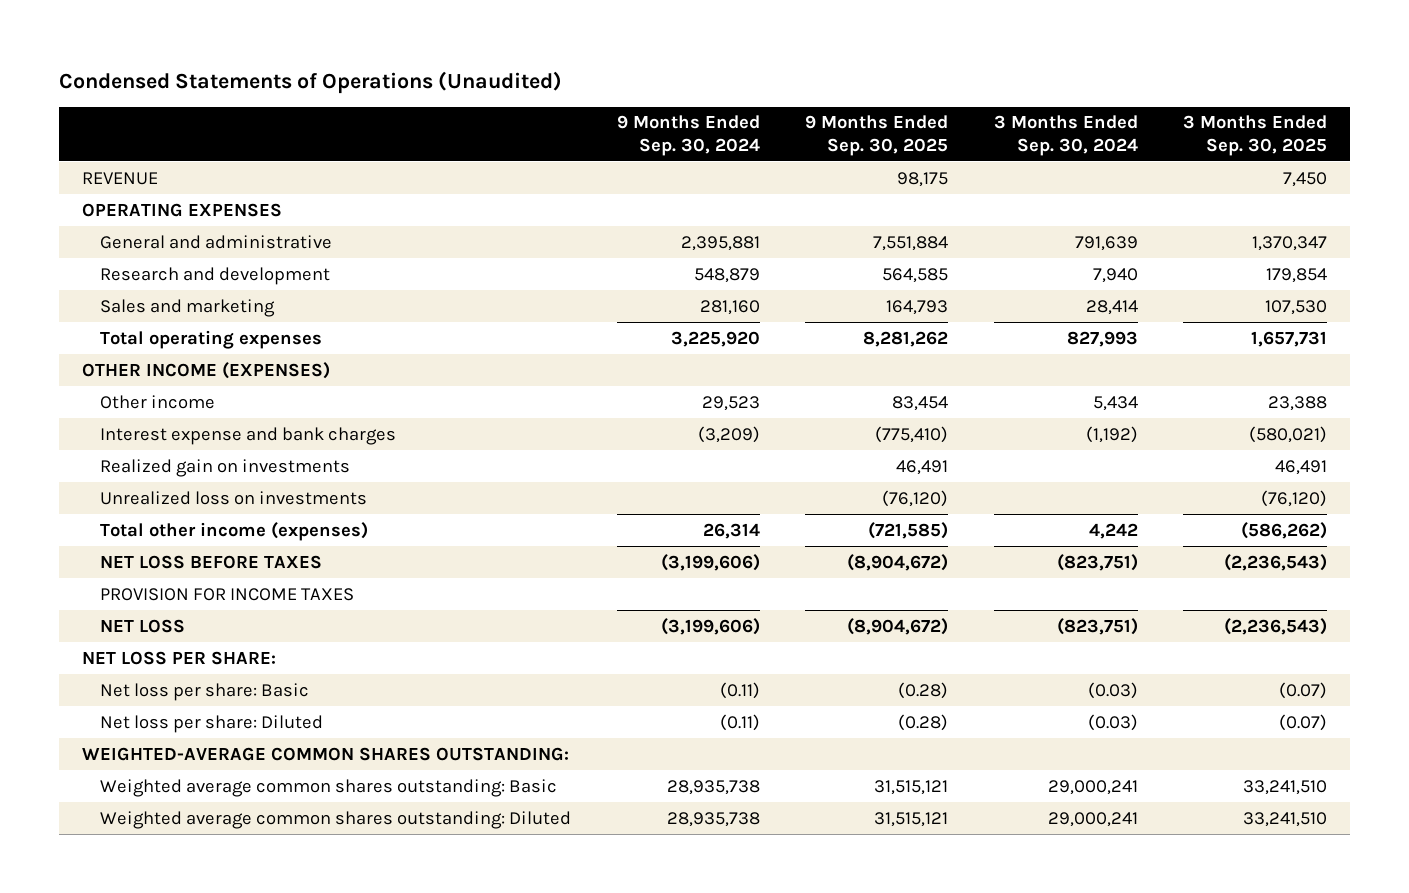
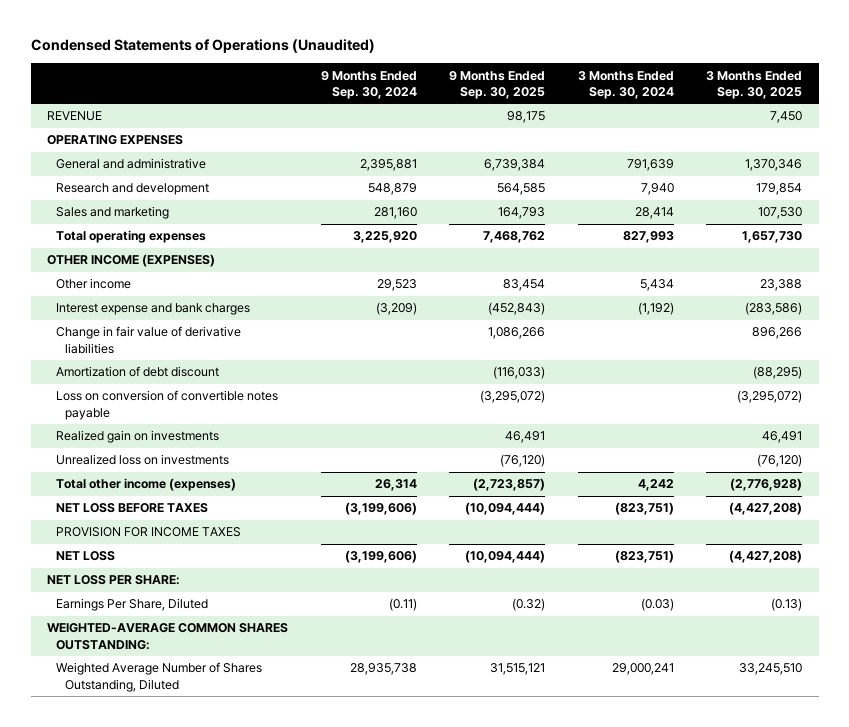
[873,235,949,251] 7,551,884 -> [484,159,546,172] 6,739,384
[1252,235,1328,251] 1,370,347 -> [745,159,803,172] 1,370,346
[863,330,949,347] 8,281,262 -> [483,231,546,244] 7,468,762
[1251,330,1328,347] 1,657,731 -> [742,231,803,244] 1,657,730
[875,425,949,443] (775,410) -> [488,302,546,316] (452,843)
[1249,425,1328,443] (580,021) -> [745,302,803,316] (283,586)
none -> [55,326,241,354] Change in fair value of derivative liabilities
none -> [55,366,219,378] Amortization of debt discount
none -> [55,390,278,420] Loss on conversion of convertible notes payable
[868,521,949,539] (721,585) -> [473,478,546,492] (2,723,857)
[1241,521,1328,539] (586,262) -> [730,478,803,492] (2,776,928)
[847,553,949,571] (8,904,672) -> [465,502,546,516] (10,094,444)
[1224,553,1328,571] (2,236,543) -> [729,502,803,516] (4,427,208)
[847,617,949,635] (8,904,672) -> [465,550,546,564] (10,094,444)
[1224,617,1328,635] (2,236,543) -> [729,550,803,564] (4,427,208)
[100,682,310,701] Net loss per share: Basic -> none
[100,714,324,733] Net loss per share: Diluted -> [55,598,208,612] Earnings Per Share, Diluted
[898,713,949,731] (0.28) -> [512,598,546,612] (0.32)
[1279,713,1328,731] (0.07) -> [771,598,803,612] (0.13)
[100,778,558,797] Weighted average common shares outstanding: Basic -> none
[100,810,572,829] Weighted average common shares outstanding: Diluted -> [55,662,262,692] Weighted Average Number of Shares Outstanding, Diluted
[1243,811,1328,827] 33,241,510 -> [739,663,803,676] 33,245,510

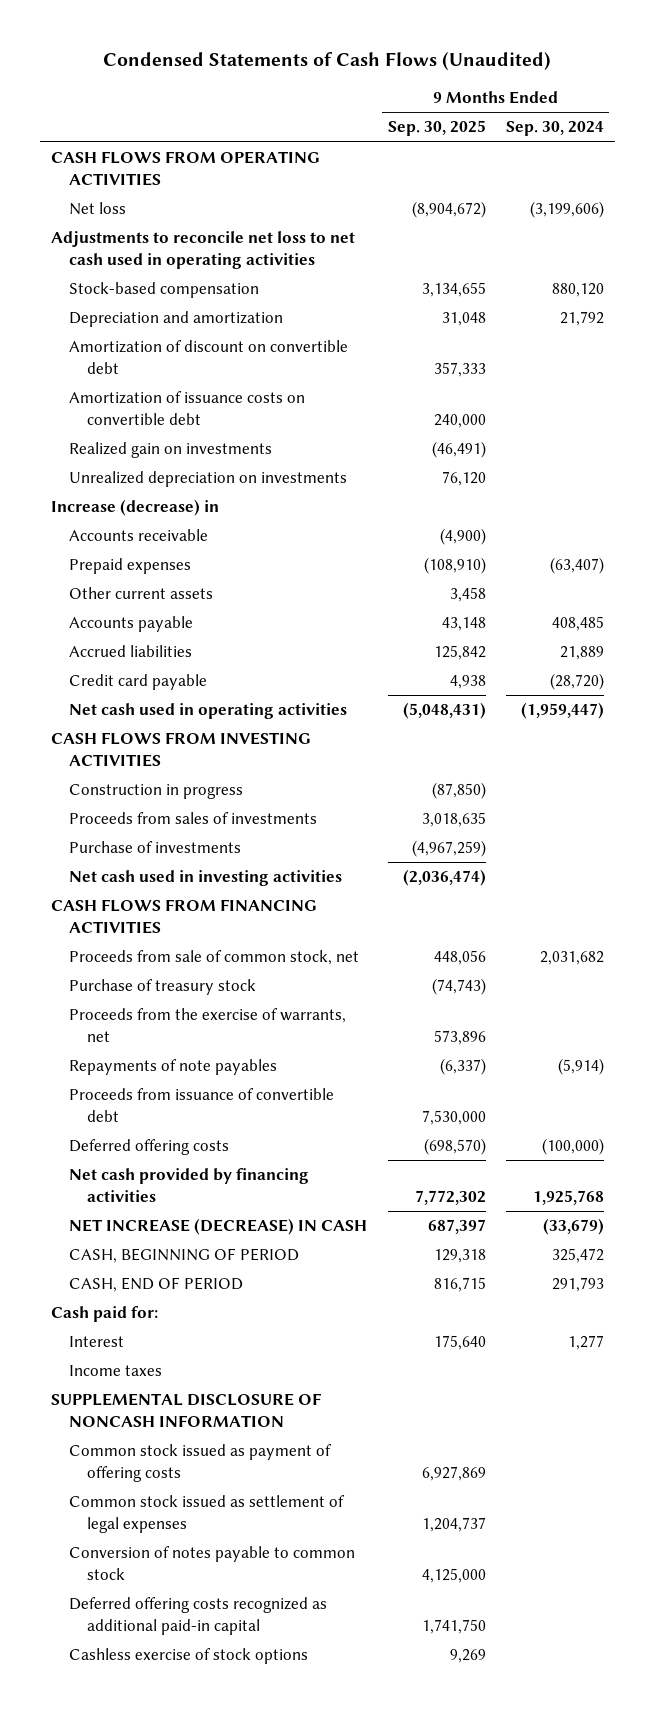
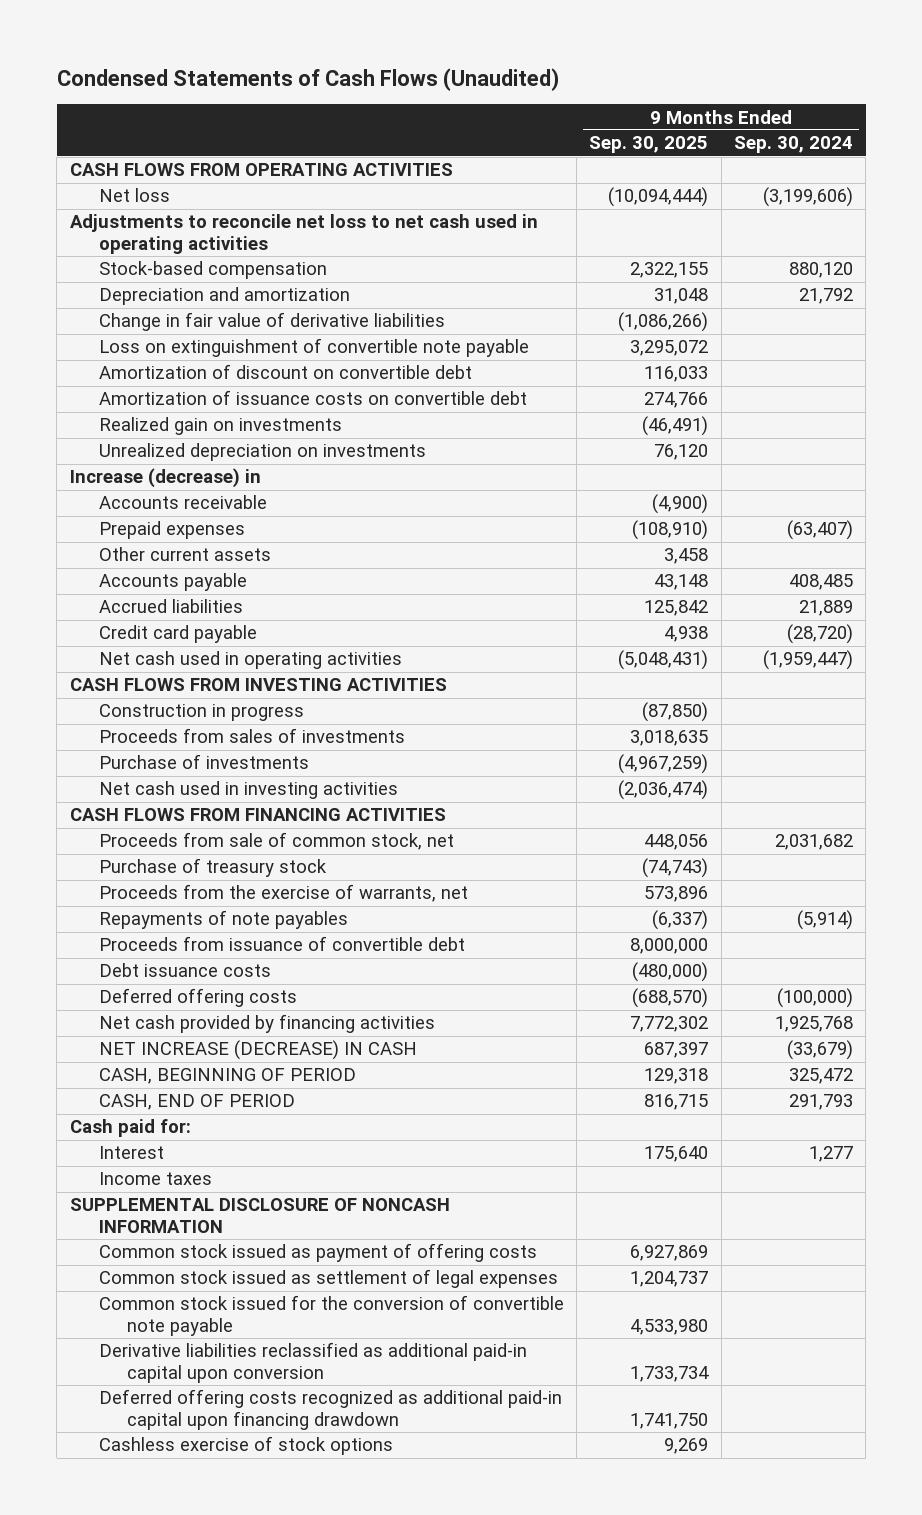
[411,201,486,219] (8,904,672) -> [608,187,709,208] (10,094,444)
[421,282,486,298] 3,134,655 -> [630,262,709,279] 2,322,155
none -> [98,312,445,332] Change in fair value of derivative liabilities
none -> [98,338,529,358] Loss on extinguishment of convertible note payable
[433,361,486,377] 357,333 -> [644,366,709,383] 116,033
[433,413,486,428] 240,000 -> [644,392,709,409] 274,766
[421,1109,486,1125] 7,530,000 -> [630,938,709,955] 8,000,000
none -> [98,963,271,978] Debt issuance costs
[423,1138,486,1156] (698,570) -> [632,988,709,1009] (688,570)
[68,1546,355,1580] Conversion of notes payable to common stock -> none
none -> [98,1295,564,1336] Common stock issued for the conversion of convertible note payable
none -> [98,1342,527,1383] Derivative liabilities reclassified as additional paid-in capital upon conversion
[68,1597,327,1635] Deferred offering costs recognized as additional paid-in capital -> [98,1389,562,1430] Deferred offering costs recognized as additional paid-in capital upon financing drawdown

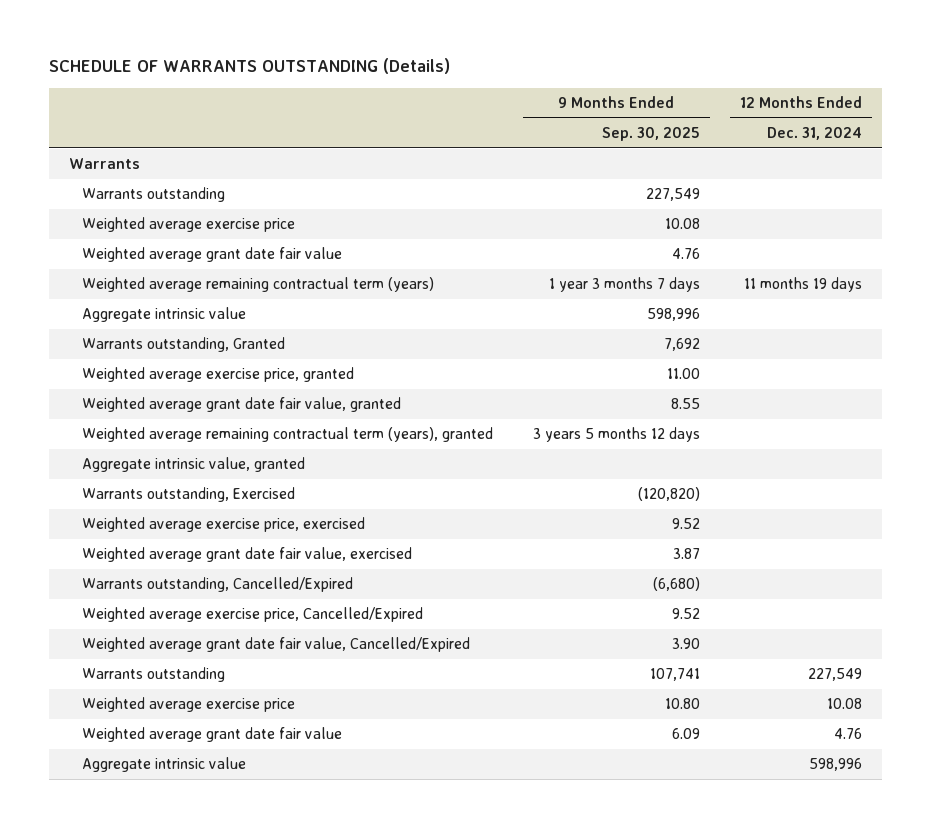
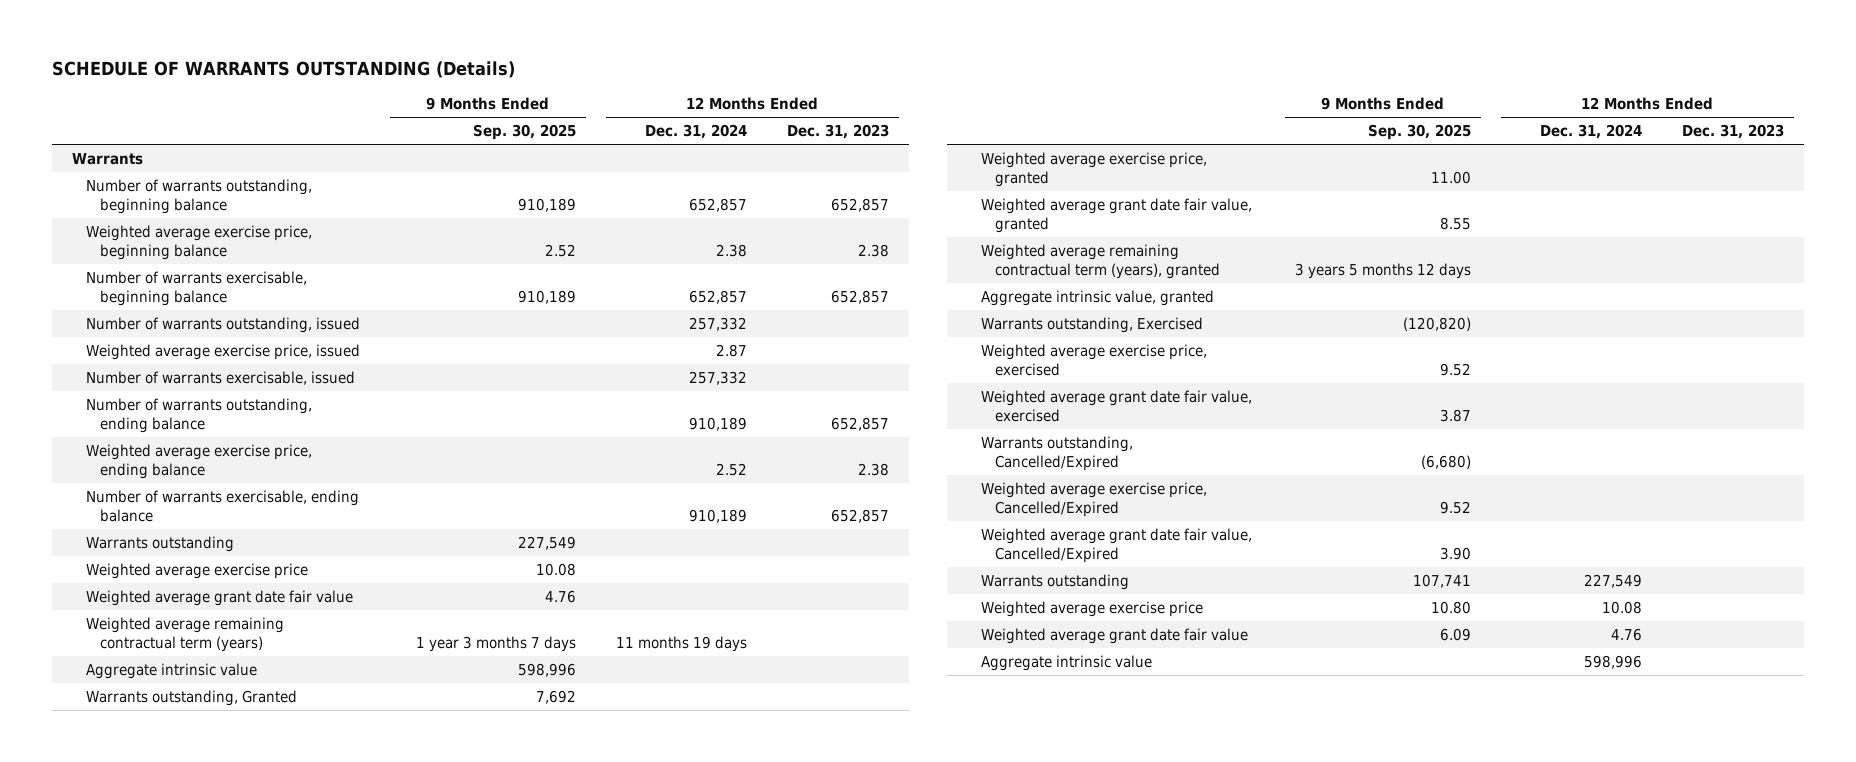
none -> [786,124,889,140] Dec. 31, 2023
none -> [85,178,312,214] Number of warrants outstanding, beginning balance
none -> [85,224,312,260] Weighted average exercise price, beginning balance
none -> [85,270,307,306] Number of warrants exercisable, beginning balance
none -> [85,316,360,333] Number of warrants outstanding, issued
none -> [85,343,360,360] Weighted average exercise price, issued
none -> [85,370,355,385] Number of warrants exercisable, issued
none -> [85,397,312,433] Number of warrants outstanding, ending balance
none -> [85,443,312,479] Weighted average exercise price, ending balance
none -> [85,489,359,522] Number of warrants exercisable, ending balance

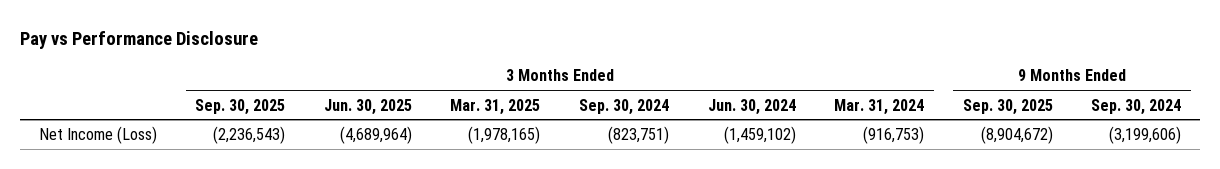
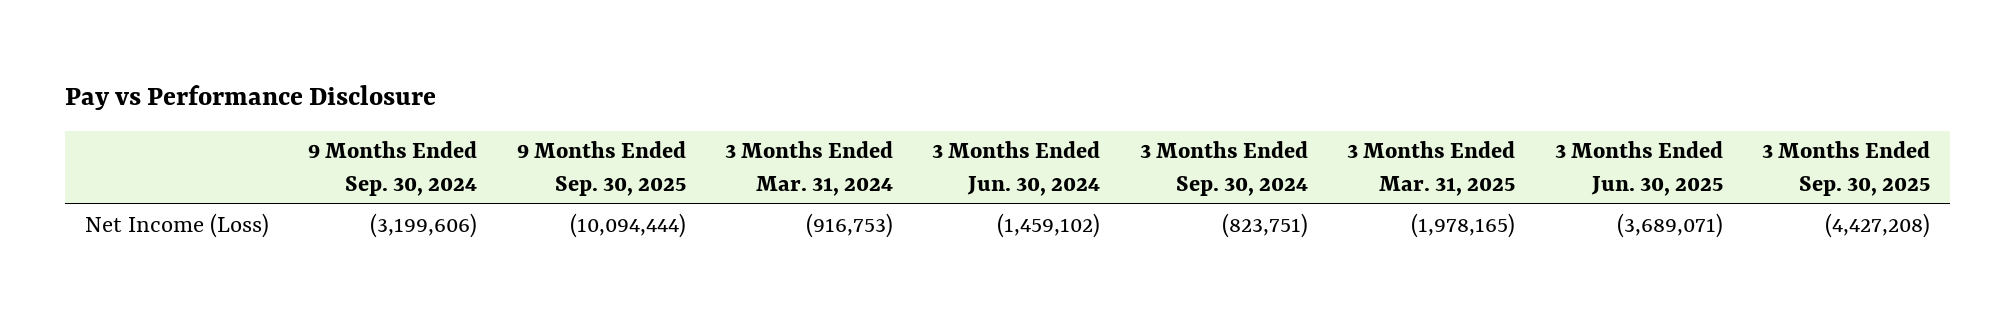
[213,126,286,145] (2,236,543) -> [1825,213,1931,239] (4,427,208)
[339,126,412,145] (4,689,964) -> [1616,213,1723,239] (3,689,071)
[980,126,1053,145] (8,904,672) -> [569,213,686,239] (10,094,444)

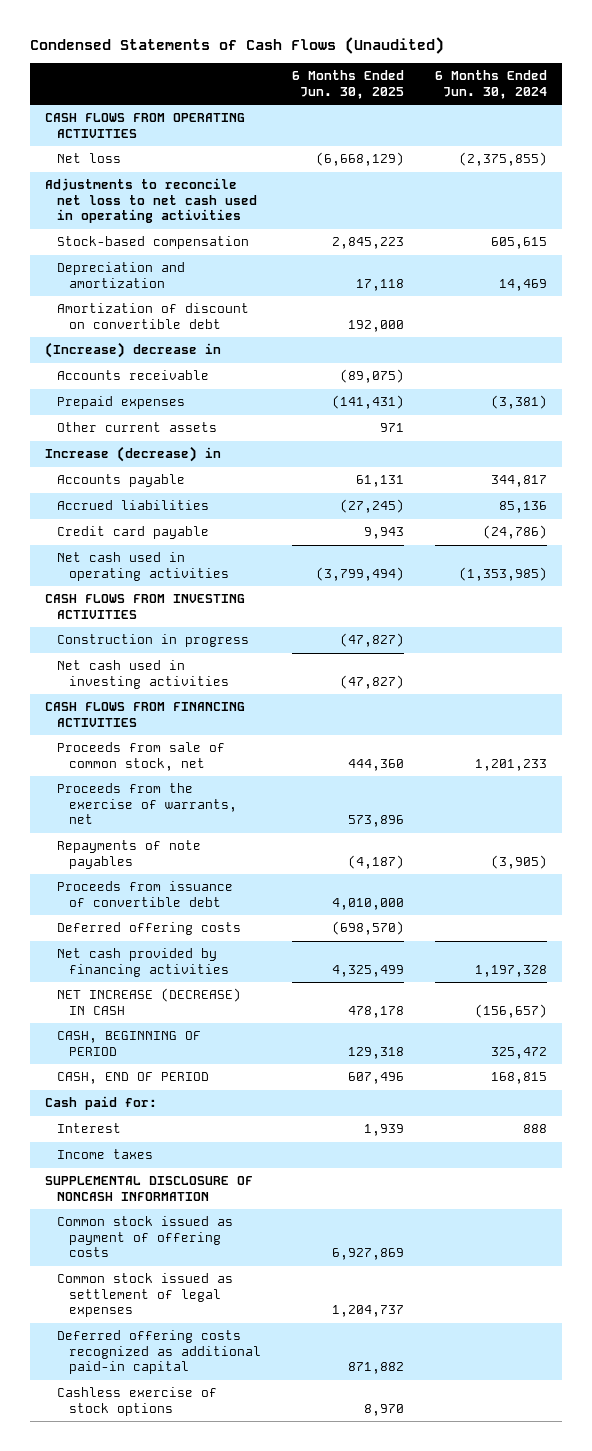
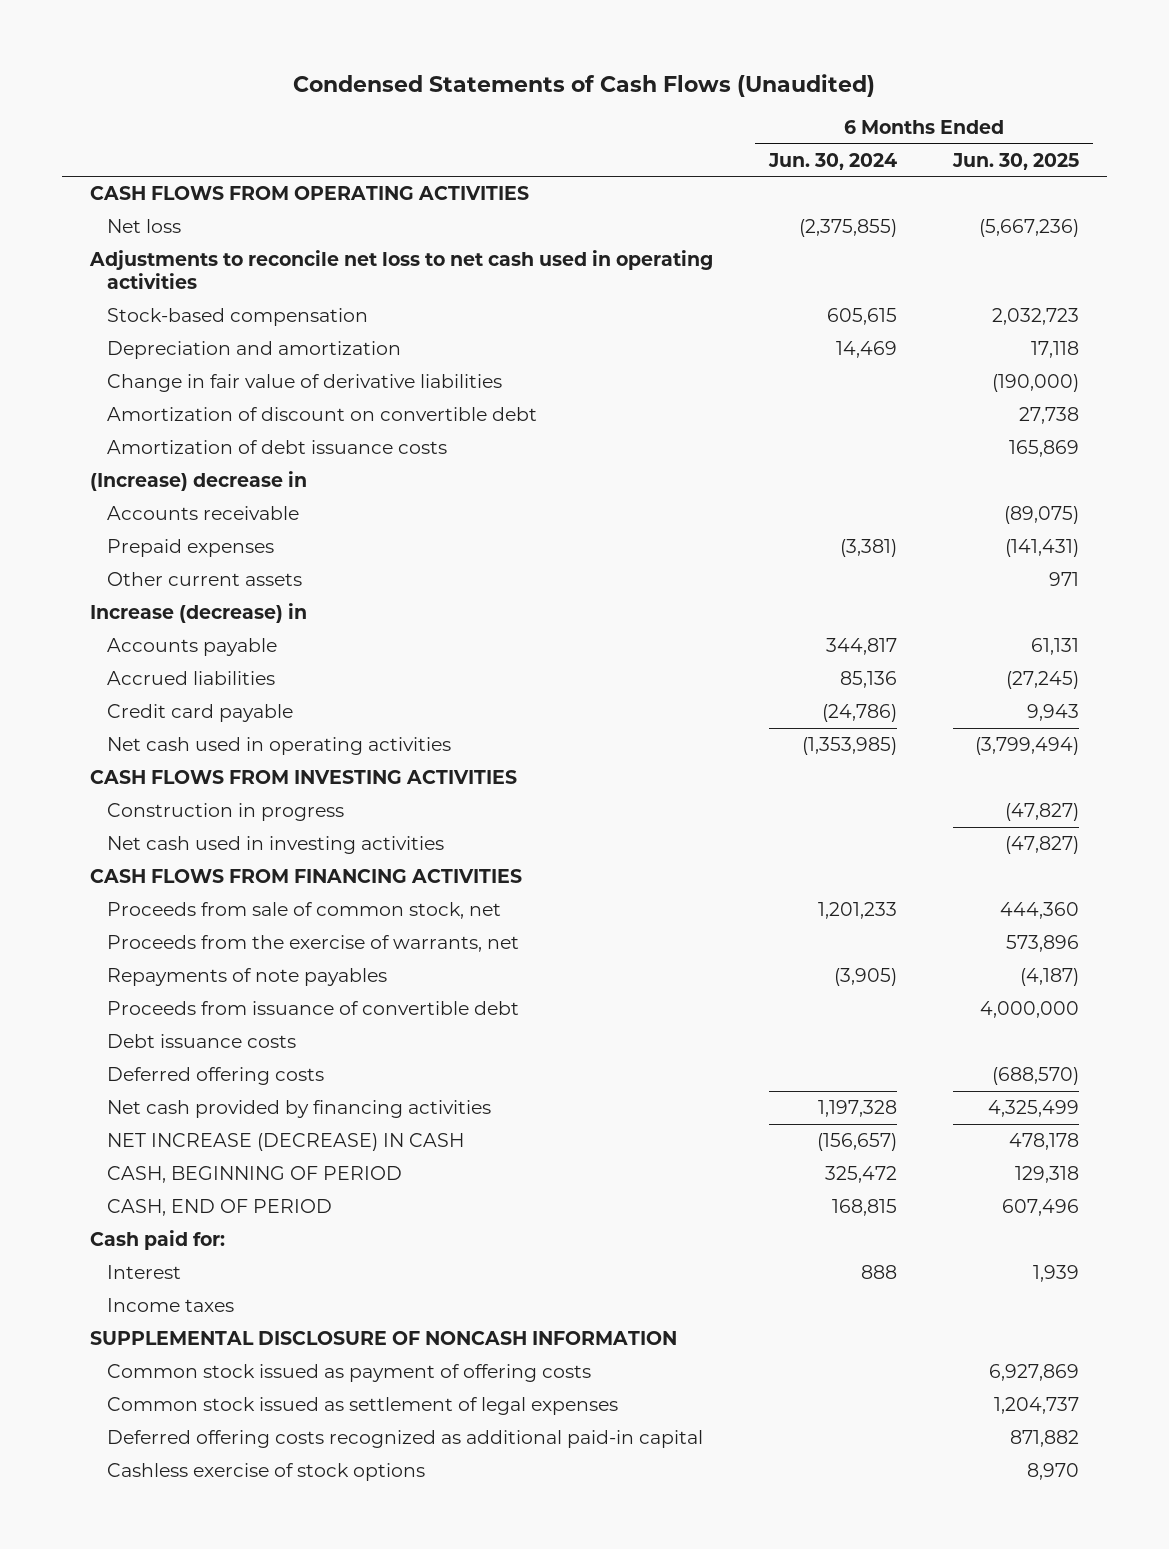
[316,152,405,167] (6,668,129) -> [979,219,1080,238] (5,667,236)
[332,237,405,250] 2,845,223 -> [992,308,1080,326] 2,032,723
none -> [106,374,502,393] Change in fair value of derivative liabilities
[348,319,405,332] 192,000 -> [1019,407,1080,425] 27,738
none -> [106,440,447,455] Amortization of debt issuance costs
[332,897,405,910] 4,010,000 -> [980,1001,1080,1019] 4,000,000
none -> [106,1034,296,1049] Debt issuance costs
[332,921,405,936] (698,570) -> [992,1067,1080,1086] (688,570)

